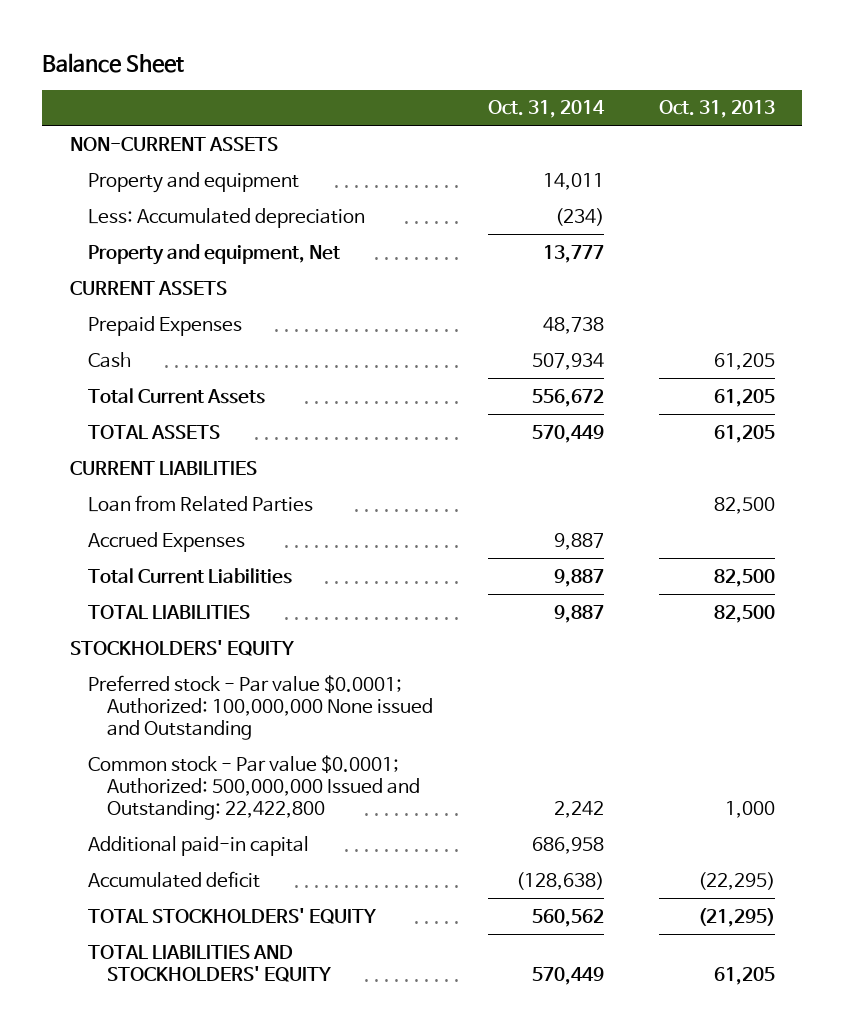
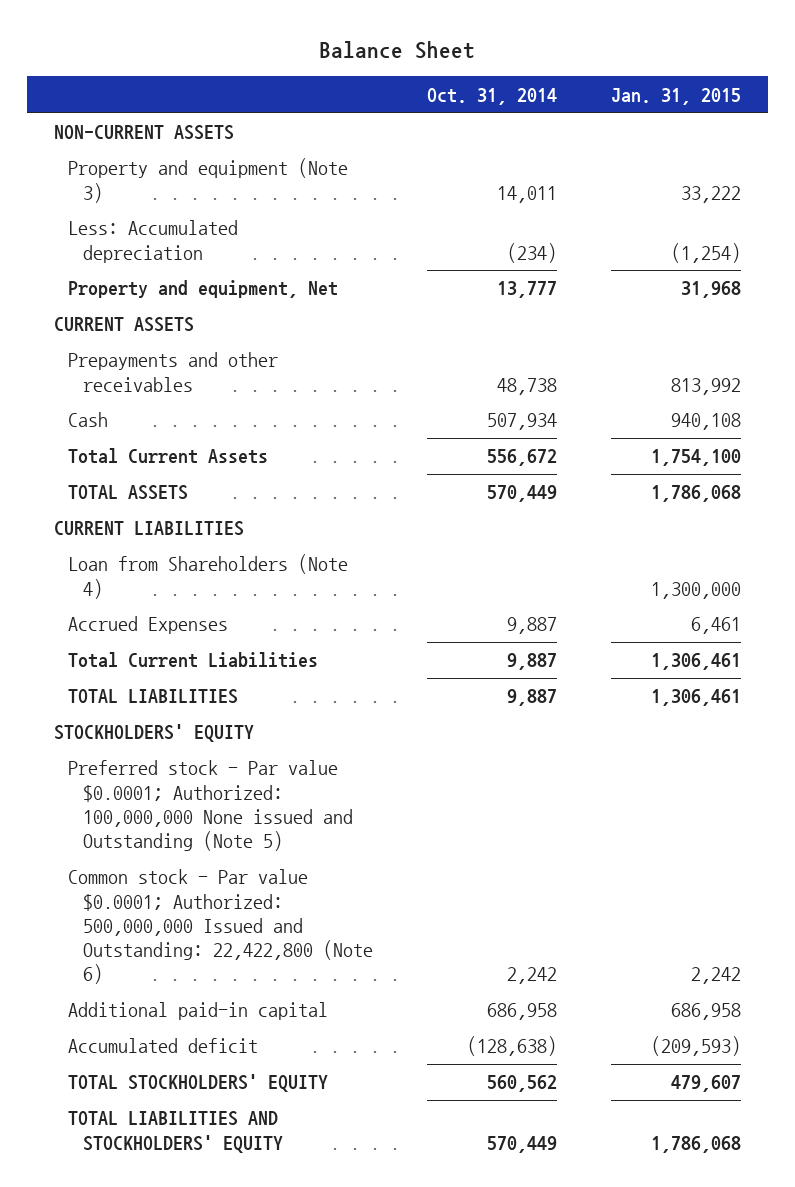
[658,100,775,119] Oct. 31, 2013 -> none
none -> [611,87,742,105] Jan. 31, 2015
[88,171,300,193] Property and equipment -> [68,158,349,203] Property and equipment (Note 3)
[88,315,243,336] Prepaid Expenses -> [68,352,279,392] Prepayments and other receivables
[88,494,314,512] Loan from Related Parties -> [68,554,349,599] Loan from Shareholders (Note 4)
[88,674,433,740] Preferred stock - Par value $0.0001; Authorized: 100,000,000 None issued and Outstanding -> [68,760,354,851] Preferred stock - Par value $0.0001; Authorized: 100,000,000 None issued and Outstanding (Note 5)
[88,754,420,820] Common stock - Par value $0.0001; Authorized: 500,000,000 Issued and Outstanding: 22,422,800 -> [68,869,374,984] Common stock - Par value $0.0001; Authorized: 500,000,000 Issued and Outstanding: 22,422,800 (Note 6)

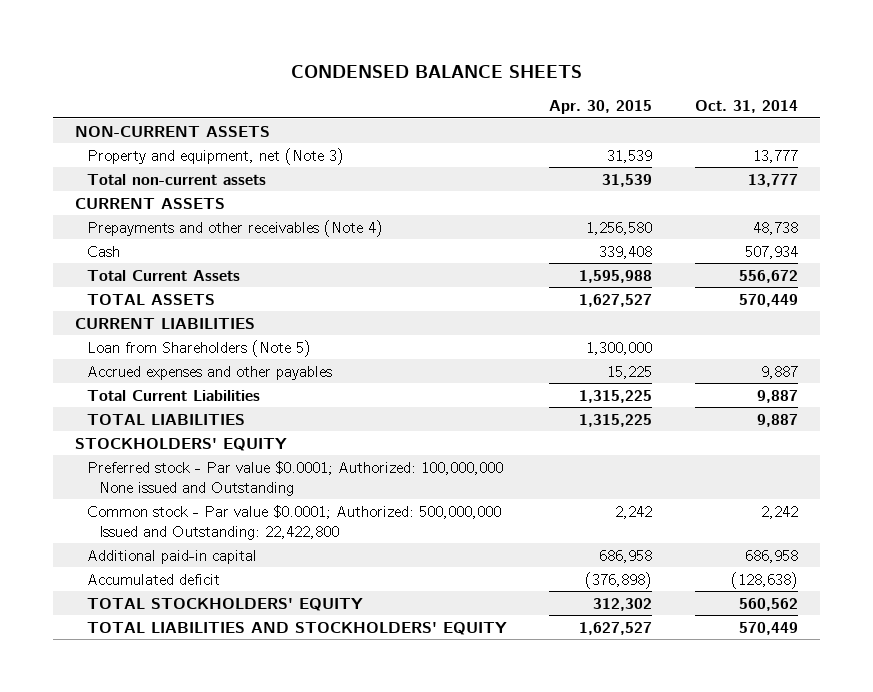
[319,40,476,59] Balance Sheet -> [290,64,582,78] CONDENSED BALANCE SHEETS
[611,87,742,105] Jan. 31, 2015 -> none
none -> [549,100,653,115] Apr. 30, 2015
[68,158,349,203] Property and equipment (Note 3) -> none
[68,220,239,263] Less: Accumulated depreciation -> none
[68,280,339,299] Property and equipment, Net -> [86,147,344,165] Property and equipment, net (Note 3)
none -> [86,173,266,185] Total non-current assets
[68,352,279,392] Prepayments and other receivables -> [86,219,383,237] Prepayments and other receivables (Note 4)
[68,554,349,599] Loan from Shareholders (Note 4) -> [86,339,311,357] Loan from Shareholders (Note 5)
[68,616,229,635] Accrued Expenses -> [86,365,332,380] Accrued expenses and other payables
[68,760,354,851] Preferred stock - Par value $0.0001; Authorized: 100,000,000 None issued and Outstanding (Note 5) -> [86,460,503,496] Preferred stock - Par value $0.0001; Authorized: 100,000,000 None issued and Outstanding
[68,869,374,984] Common stock - Par value $0.0001; Authorized: 500,000,000 Issued and Outstanding: 22,422,800 (Note 6) -> [86,504,501,540] Common stock - Par value $0.0001; Authorized: 500,000,000 Issued and Outstanding: 22,422,800

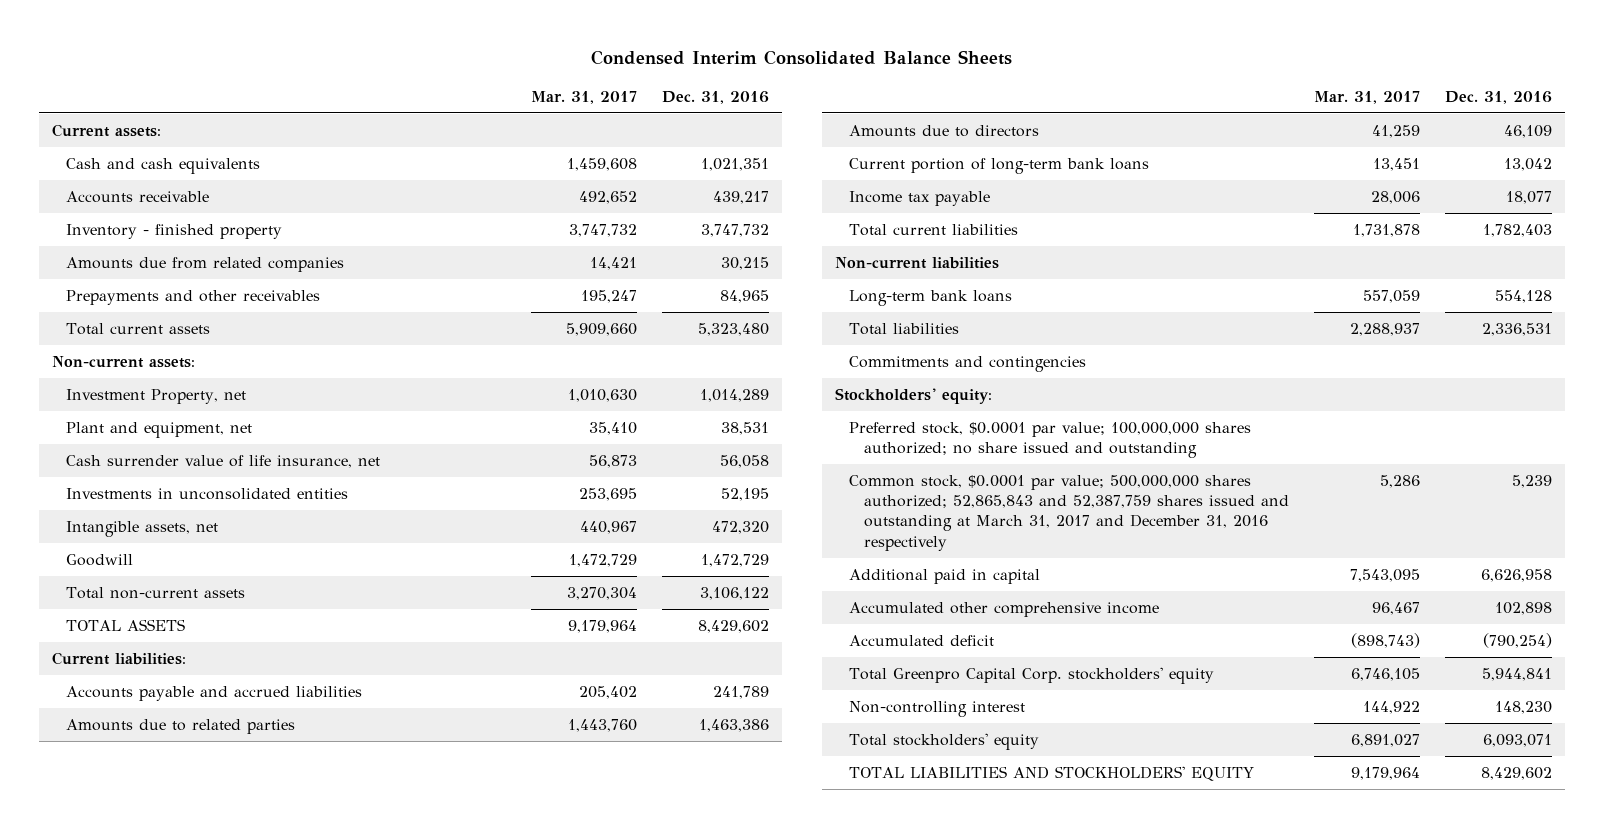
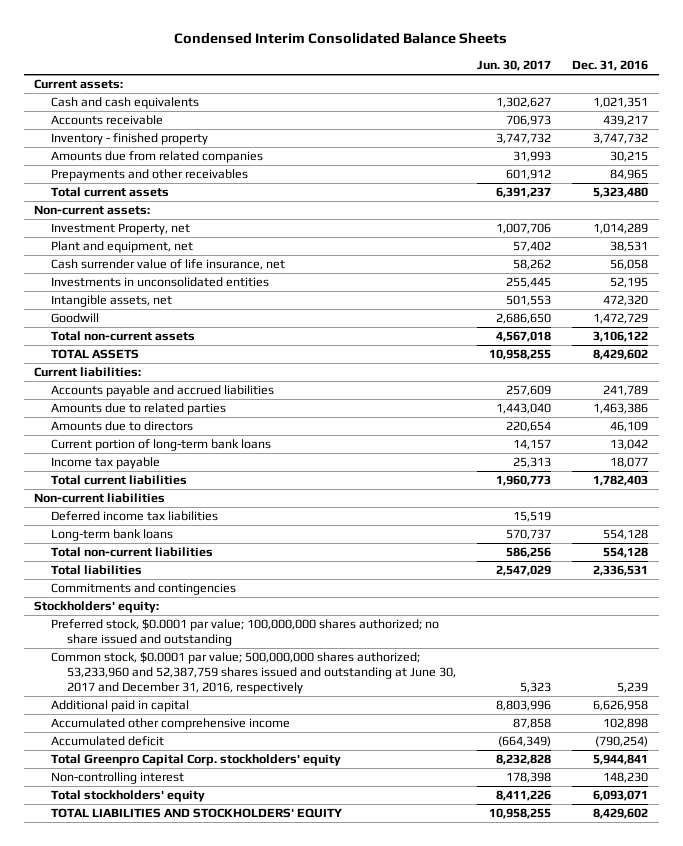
[531,90,638,104] Mar. 31, 2017 -> none
none -> [476,60,551,72] Jun. 30, 2017
none -> [50,511,218,522] Deferred income tax liabilities
none -> [50,547,213,558] Total non-current liabilities
[849,474,1289,551] Common stock, $0.0001 par value; 500,000,000 shares authorized; 52,865,843 and 52,387,759 shares issued and outstanding at March 31, 2017 and December 31, 2016 respectively -> [50,652,456,694] Common stock, $0.0001 par value; 500,000,000 shares authorized; 53,233,960 and 52,387,759 shares issued and outstanding at June 30, 2017 and December 31, 2016, respectively

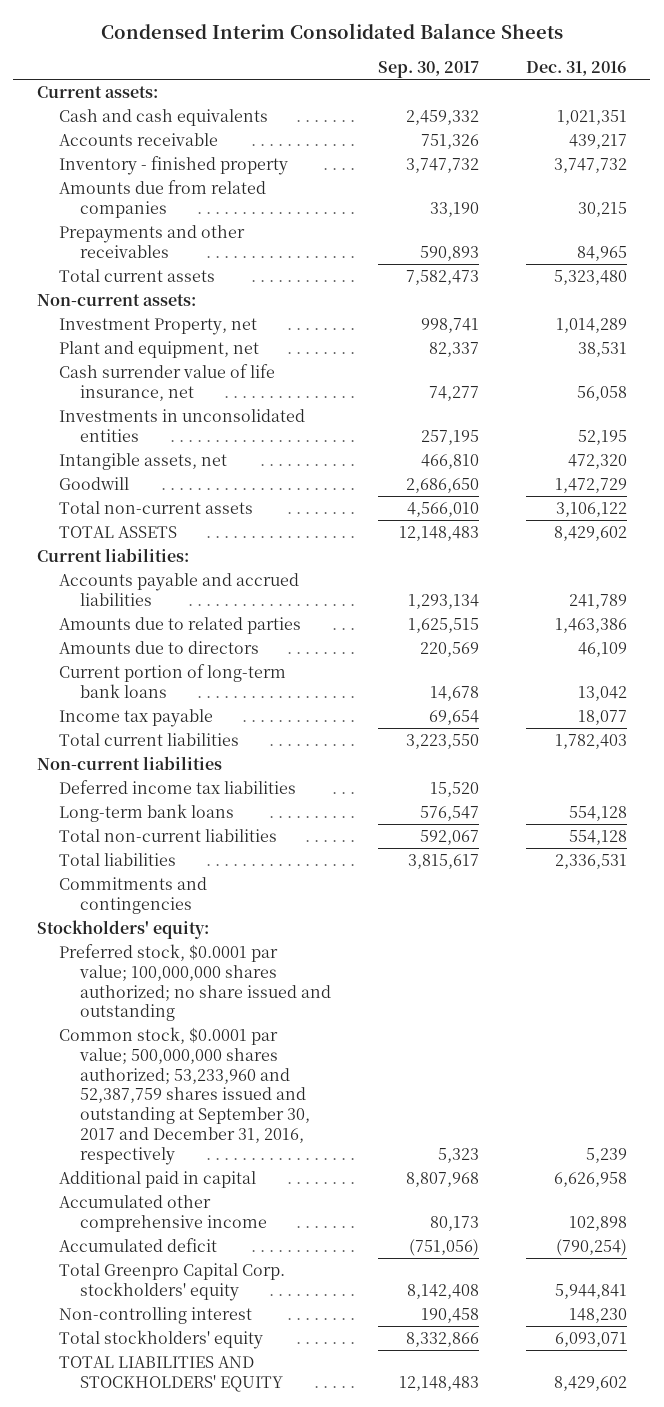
[476,60,551,72] Jun. 30, 2017 -> none
none -> [378,60,480,78] Sep. 30, 2017
[50,652,456,694] Common stock, $0.0001 par value; 500,000,000 shares authorized; 53,233,960 and 52,387,759 shares issued and outstanding at June 30, 2017 and December 31, 2016, respectively -> [58,1027,311,1165] Common stock, $0.0001 par value; 500,000,000 shares authorized; 53,233,960 and 52,387,759 shares issued and outstanding at September 30, 2017 and December 31, 2016, respectively

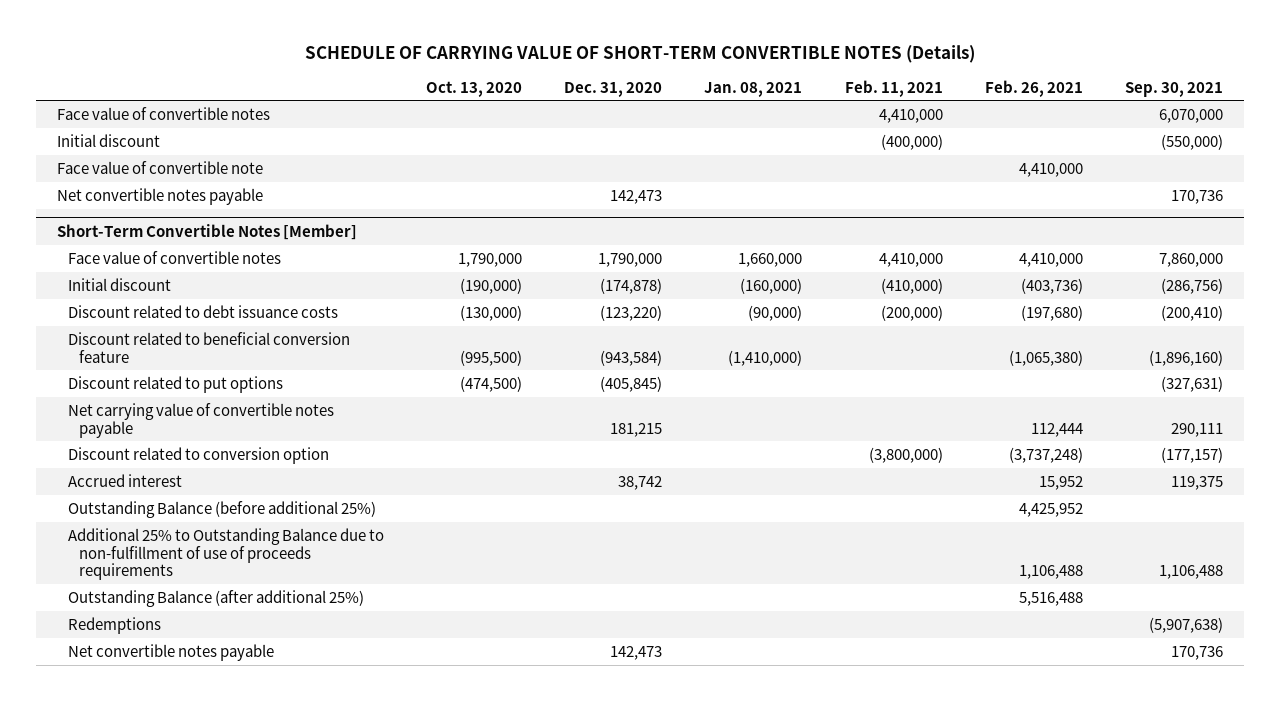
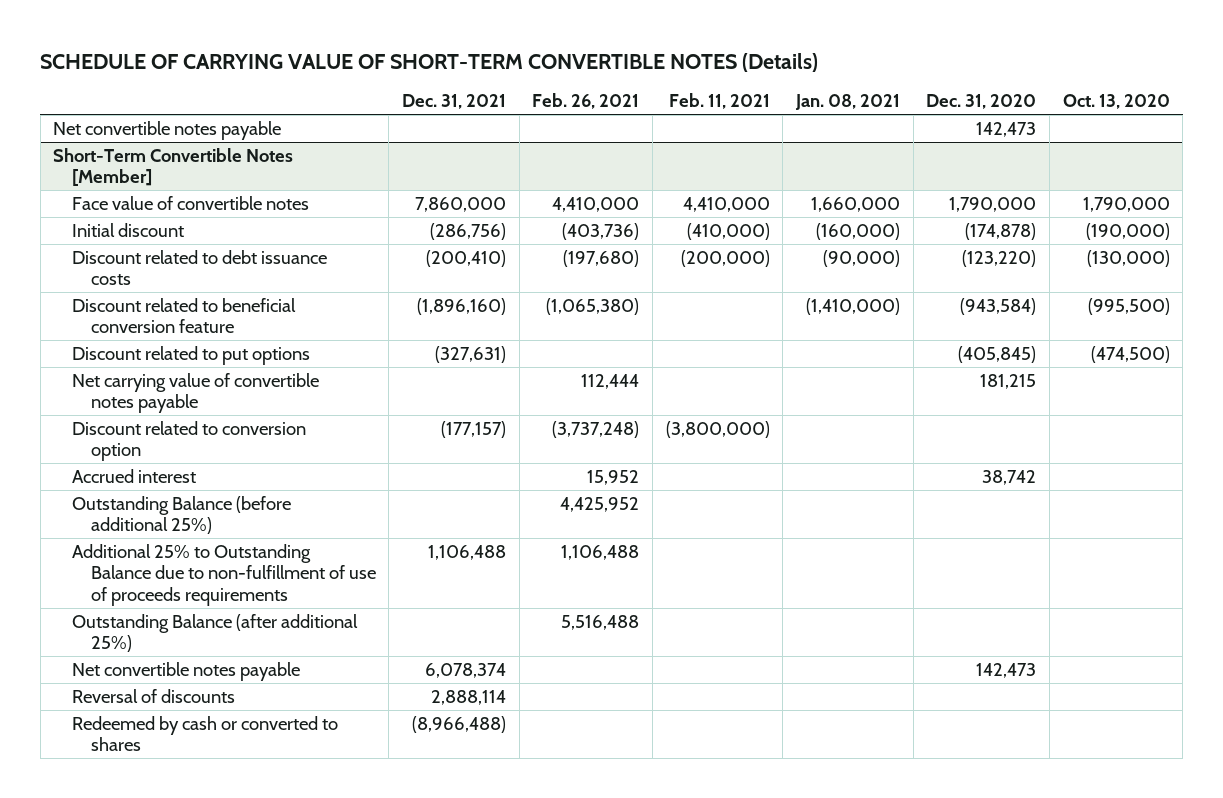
[1124,81,1223,97] Sep. 30, 2021 -> none
none -> [401,94,506,110] Dec. 31, 2021
[56,106,270,120] Face value of convertible notes -> none
[56,133,160,147] Initial discount -> none
[56,160,263,174] Face value of convertible note -> none
[67,616,161,634] Redemptions -> none
none -> [72,688,236,703] Reversal of discounts
none -> [72,715,339,752] Redeemed by cash or converted to shares

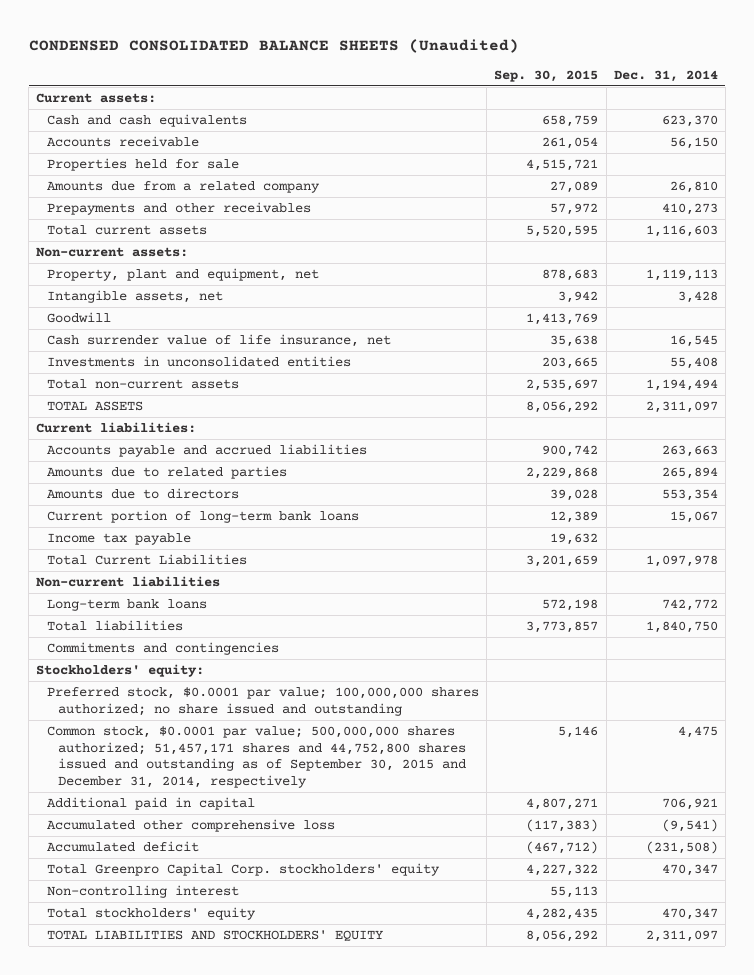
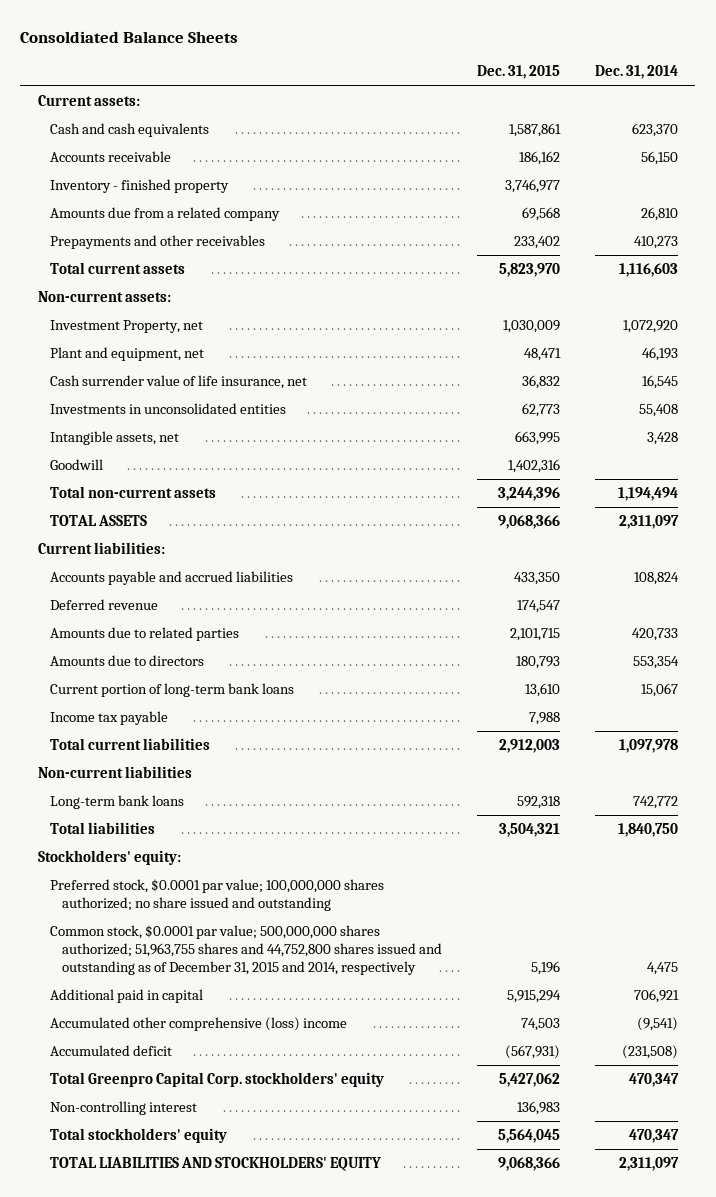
[28,39,519,54] CONDENSED CONSOLIDATED BALANCE SHEETS (Unaudited) -> [20,30,239,43] Consoldiated Balance Sheets
[494,69,599,82] Sep. 30, 2015 -> none
none -> [477,65,561,80] Dec. 31, 2015
[47,157,240,171] Properties held for sale -> none
none -> [50,179,230,194] Inventory - finished property
none -> [50,320,204,334] Investment Property, net
[47,267,320,281] Property, plant and equipment, net -> [50,347,205,362] Plant and equipment, net
[645,268,718,281] 1,119,113 -> [641,347,678,362] 46,193
[47,289,224,303] Intangible assets, net -> [50,431,180,446] Intangible assets, net
[47,311,112,323] Goodwill -> [50,459,104,471] Goodwill
[661,444,718,457] 263,663 -> [633,572,679,586] 108,824
none -> [50,599,159,611] Deferred revenue
[661,466,718,479] 265,894 -> [631,628,678,642] 420,733
[47,553,248,565] Total Current Liabilities -> [50,738,211,751] Total current liabilities
[47,641,280,655] Commitments and contingencies -> none
[47,725,466,788] Common stock, $0.0001 par value; 500,000,000 shares authorized; 51,457,171 shares and 44,752,800 shares issued and outstanding as of September 30, 2015 and December 31, 2014, respectively -> [50,925,443,975] Common stock, $0.0001 par value; 500,000,000 shares authorized; 51,963,755 shares and 44,752,800 shares issued and outstanding as of December 31, 2015 and 2014, respectively
[47,818,336,832] Accumulated other comprehensive loss -> [50,1017,348,1032] Accumulated other comprehensive (loss) income

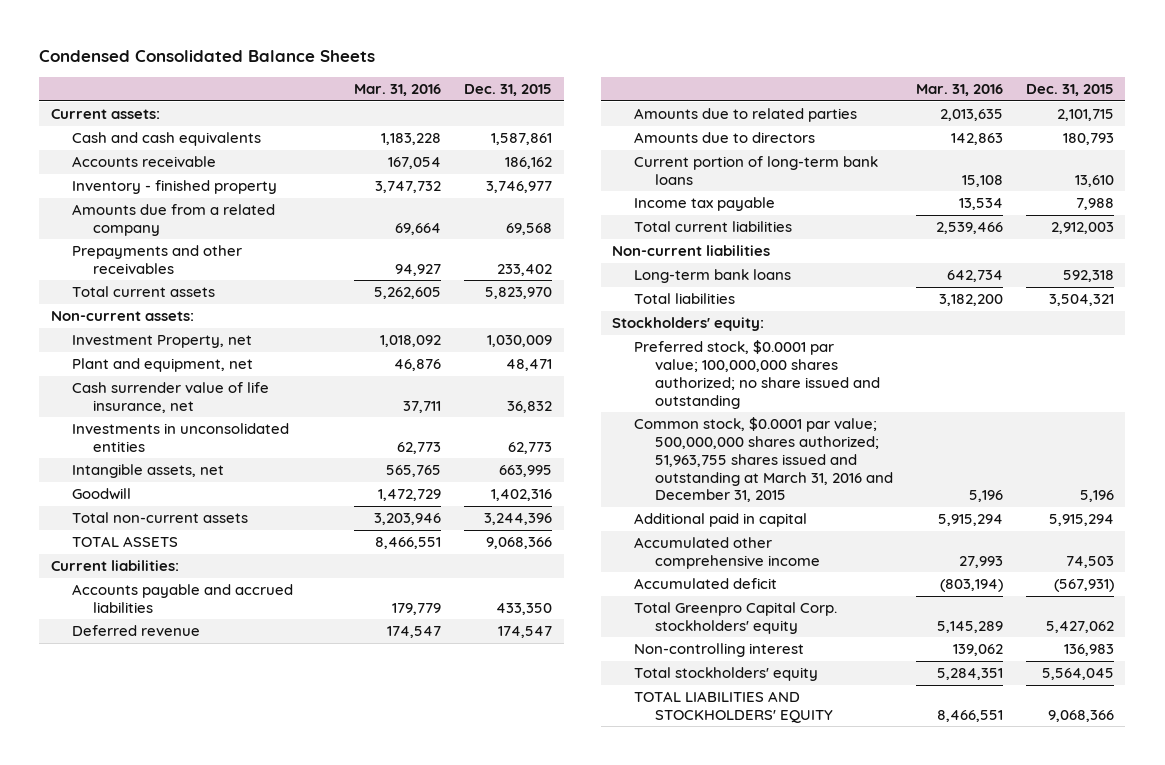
[20,30,239,43] Consoldiated Balance Sheets -> [39,50,376,63] Condensed Consolidated Balance Sheets
[594,65,678,80] Dec. 31, 2014 -> none
none -> [354,84,442,97] Mar. 31, 2016
[50,925,443,975] Common stock, $0.0001 par value; 500,000,000 shares authorized; 51,963,755 shares and 44,752,800 shares issued and outstanding as of December 31, 2015 and 2014, respectively -> [633,417,893,503] Common stock, $0.0001 par value; 500,000,000 shares authorized; 51,963,755 shares issued and outstanding at March 31, 2016 and December 31, 2015
[50,1017,348,1032] Accumulated other comprehensive (loss) income -> [633,537,820,569] Accumulated other comprehensive income

